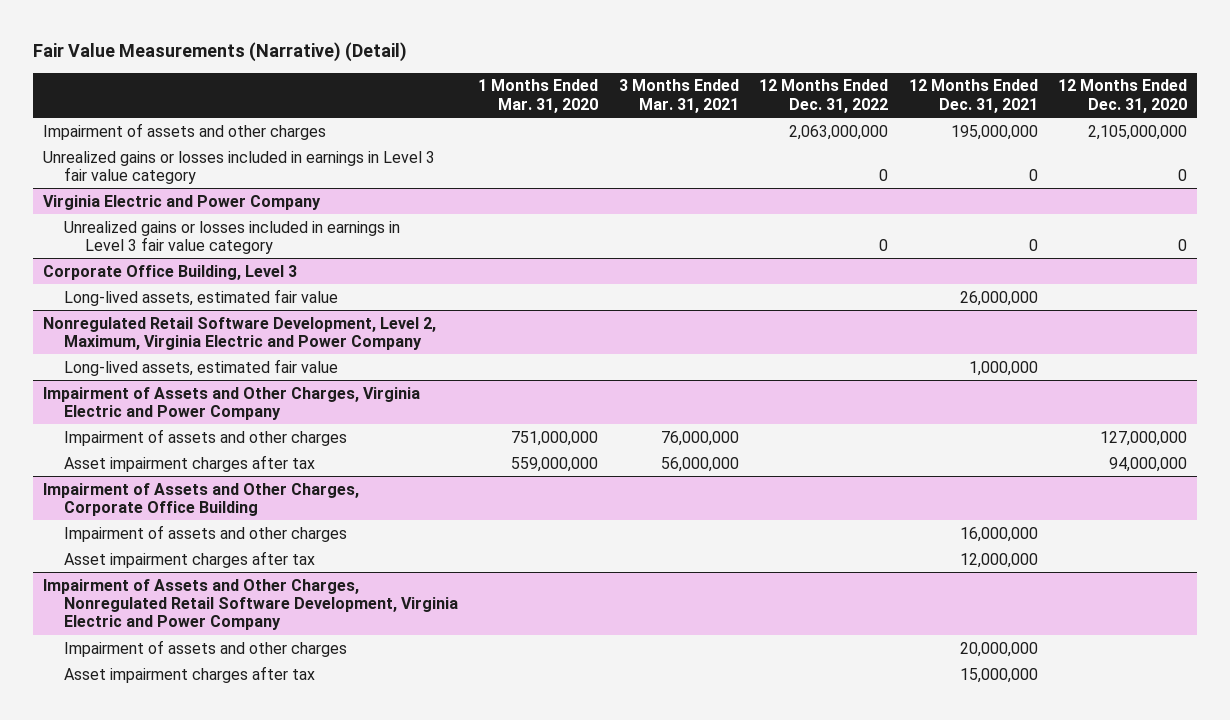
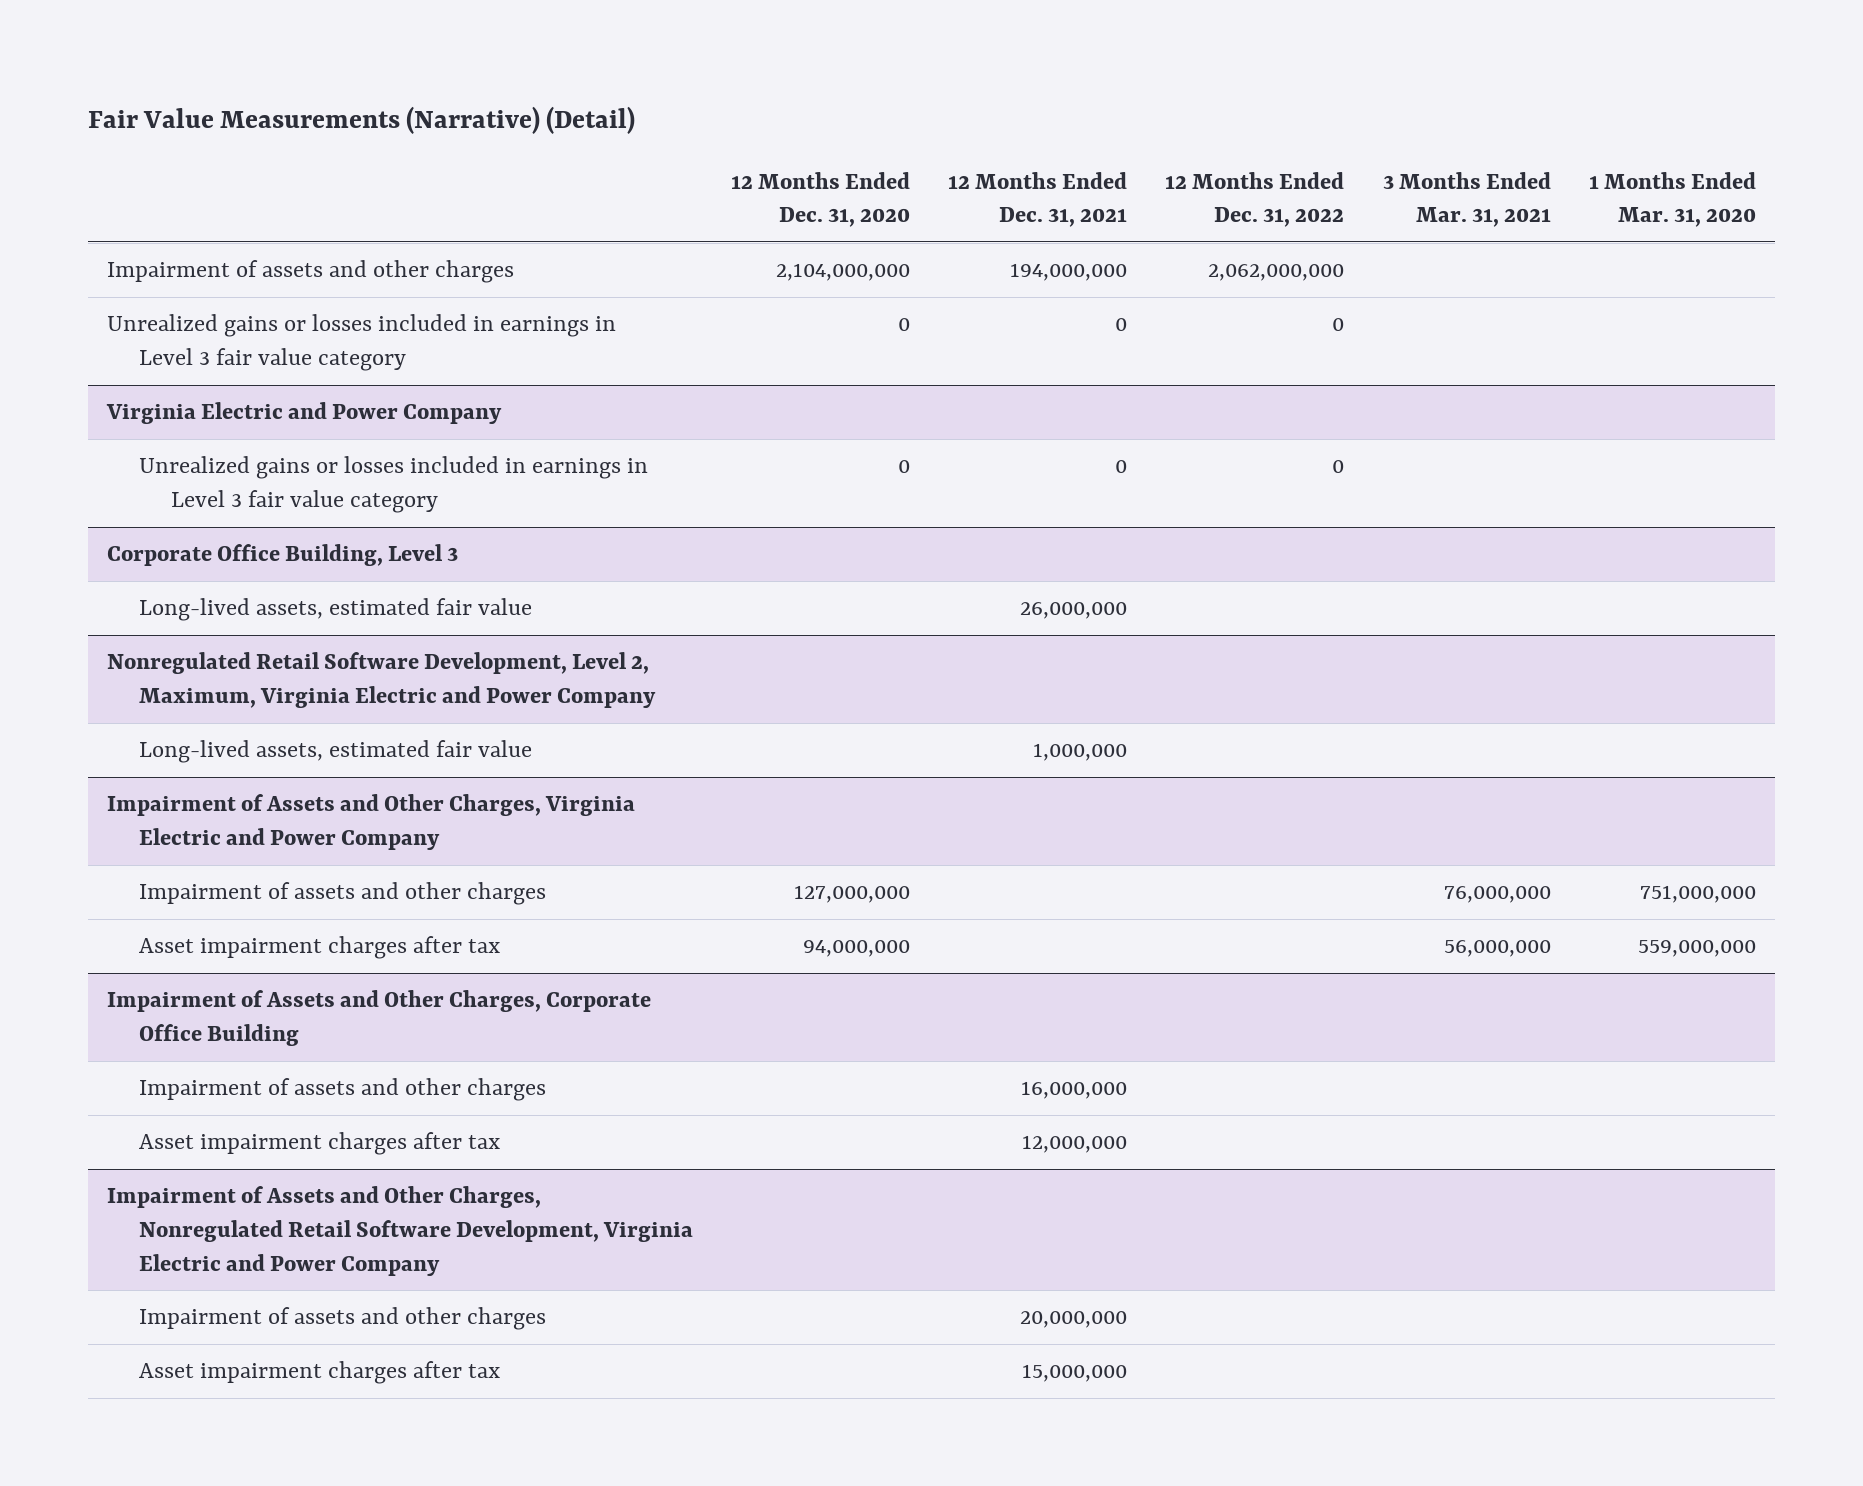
[789,124,889,140] 2,063,000,000 -> [1208,264,1345,282] 2,062,000,000
[950,124,1038,140] 195,000,000 -> [1010,263,1128,282] 194,000,000
[1088,124,1188,140] 2,105,000,000 -> [776,263,911,282] 2,104,000,000

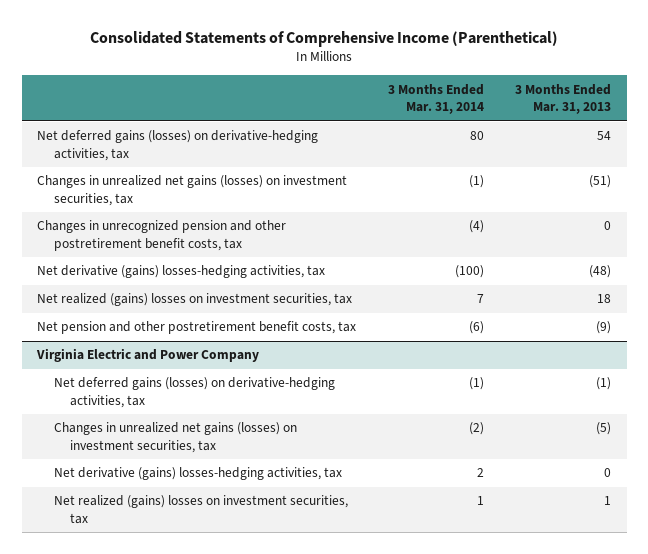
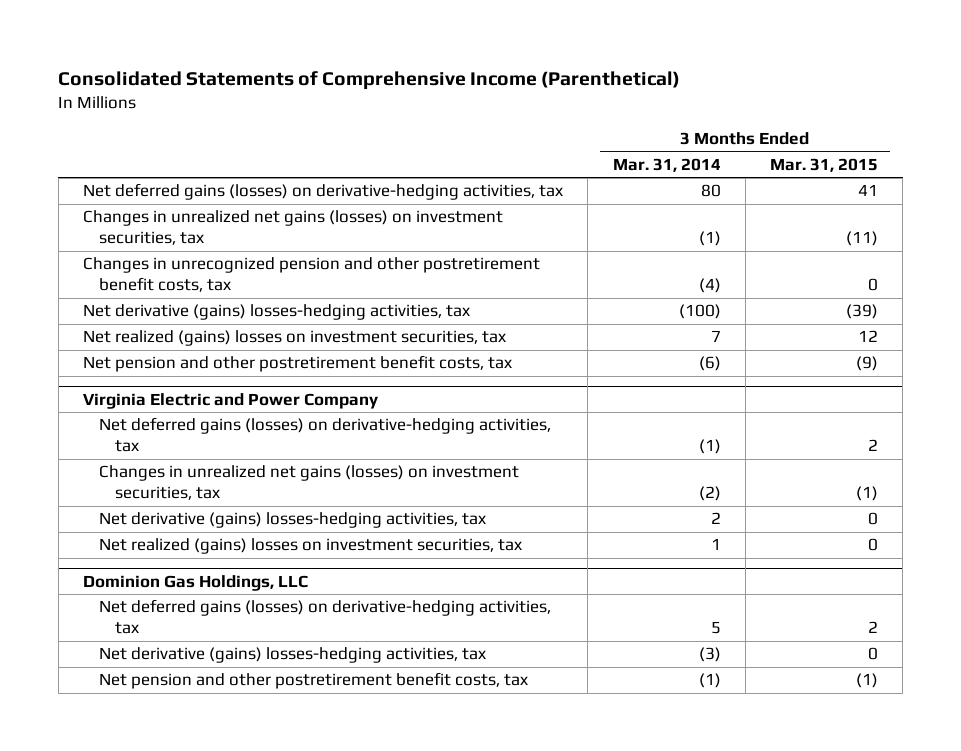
[515,83,612,115] 3 Months Ended Mar. 31, 2013 -> none
none -> [769,157,878,172] Mar. 31, 2015
none -> [83,574,309,591] Dominion Gas Holdings, LLC
none -> [99,599,552,635] Net deferred gains (losses) on derivative-hedging activities, tax
none -> [99,647,487,664] Net derivative (gains) losses-hedging activities, tax
none -> [99,672,529,690] Net pension and other postretirement benefit costs, tax

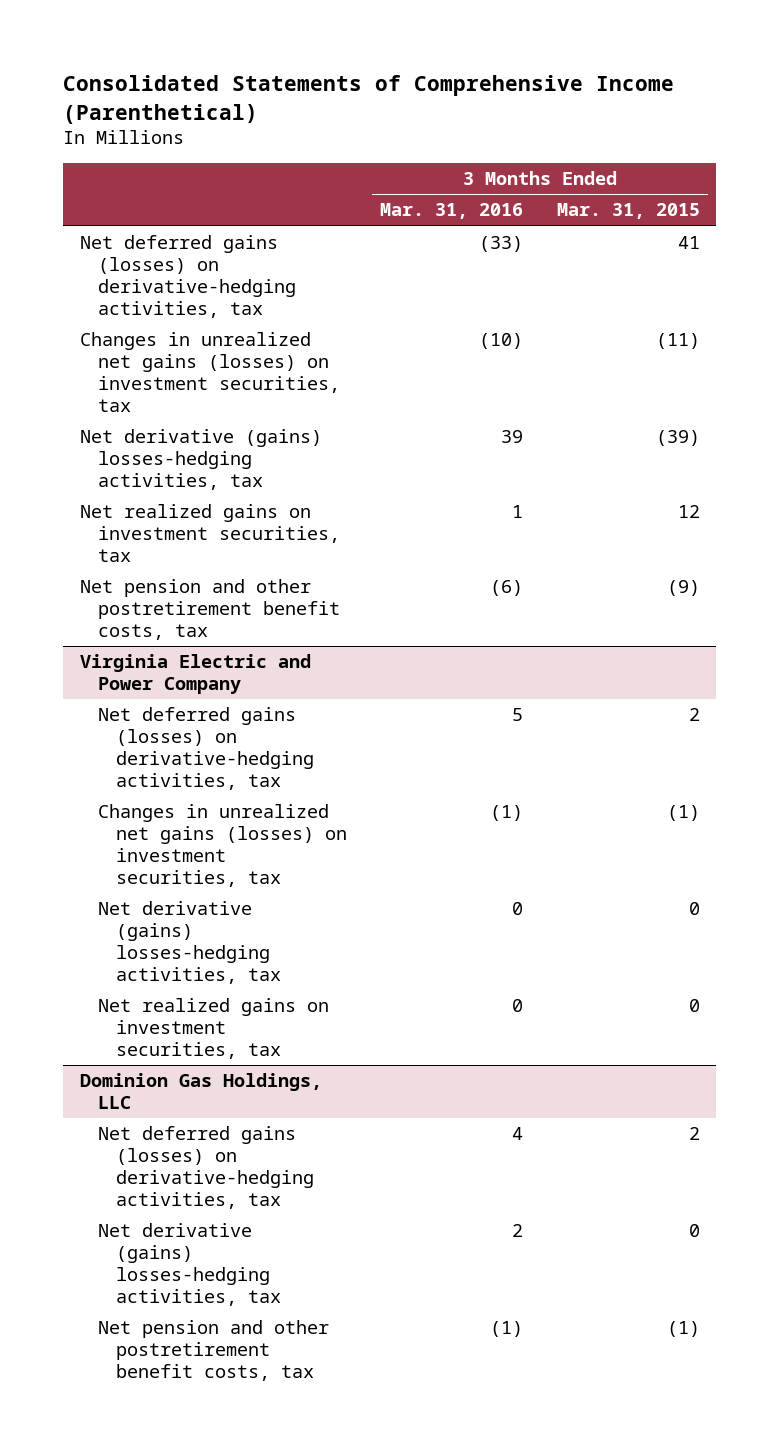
[612,157,721,172] Mar. 31, 2014 -> none
none -> [380,203,524,220] Mar. 31, 2016
[83,257,541,293] Changes in unrecognized pension and other postretirement benefit costs, tax -> none
[83,330,507,347] Net realized (gains) losses on investment securities, tax -> [79,504,340,563] Net realized gains on investment securities, tax
[99,538,523,555] Net realized (gains) losses on investment securities, tax -> [97,998,329,1060] Net realized gains on investment securities, tax

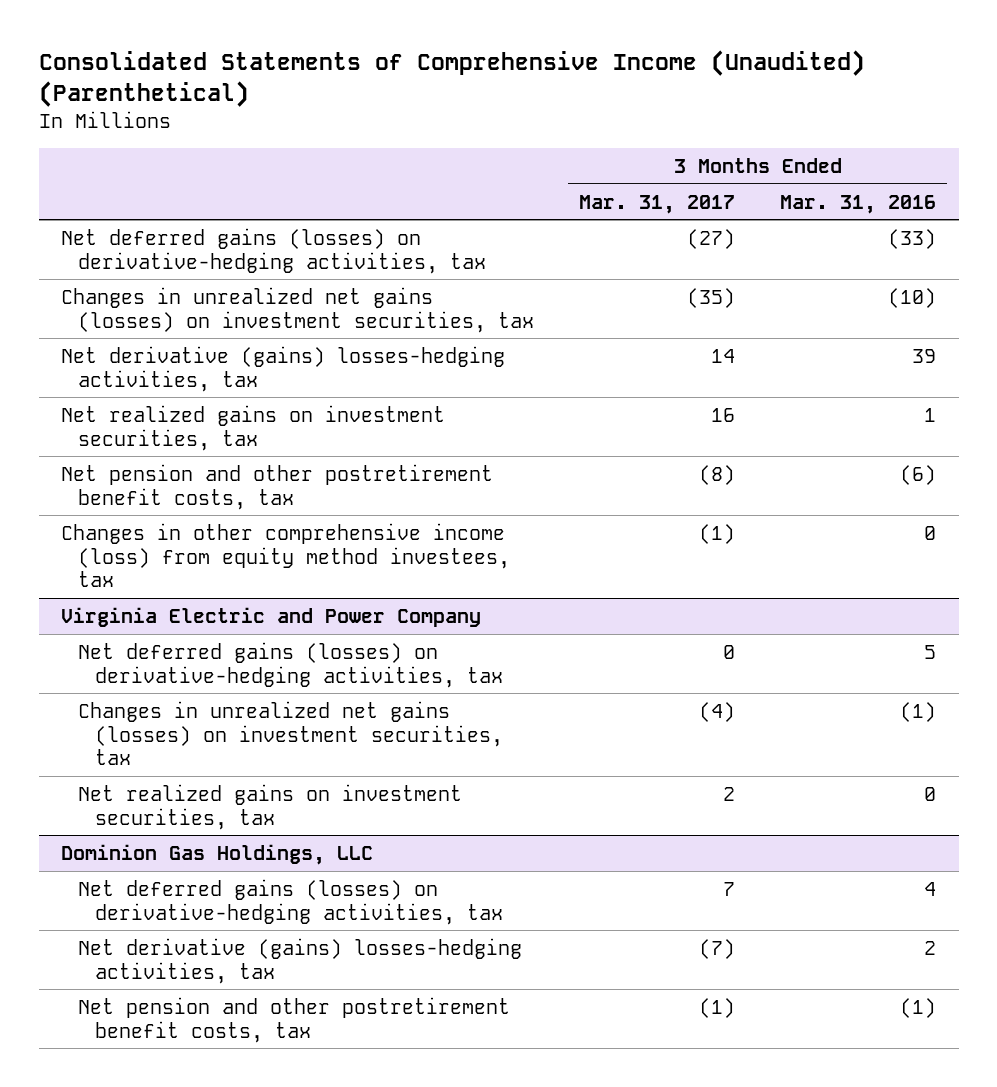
[62,75,674,124] Consolidated Statements of Comprehensive Income (Parenthetical) -> [38,49,865,108] Consolidated Statements of Comprehensive Income (Unaudited) (Parenthetical)
[556,203,700,220] Mar. 31, 2015 -> none
none -> [579,194,736,214] Mar. 31, 2017
none -> [61,522,511,588] Changes in other comprehensive income (loss) from equity method investees, tax
[97,901,282,984] Net derivative (gains) losses-hedging activities, tax -> none

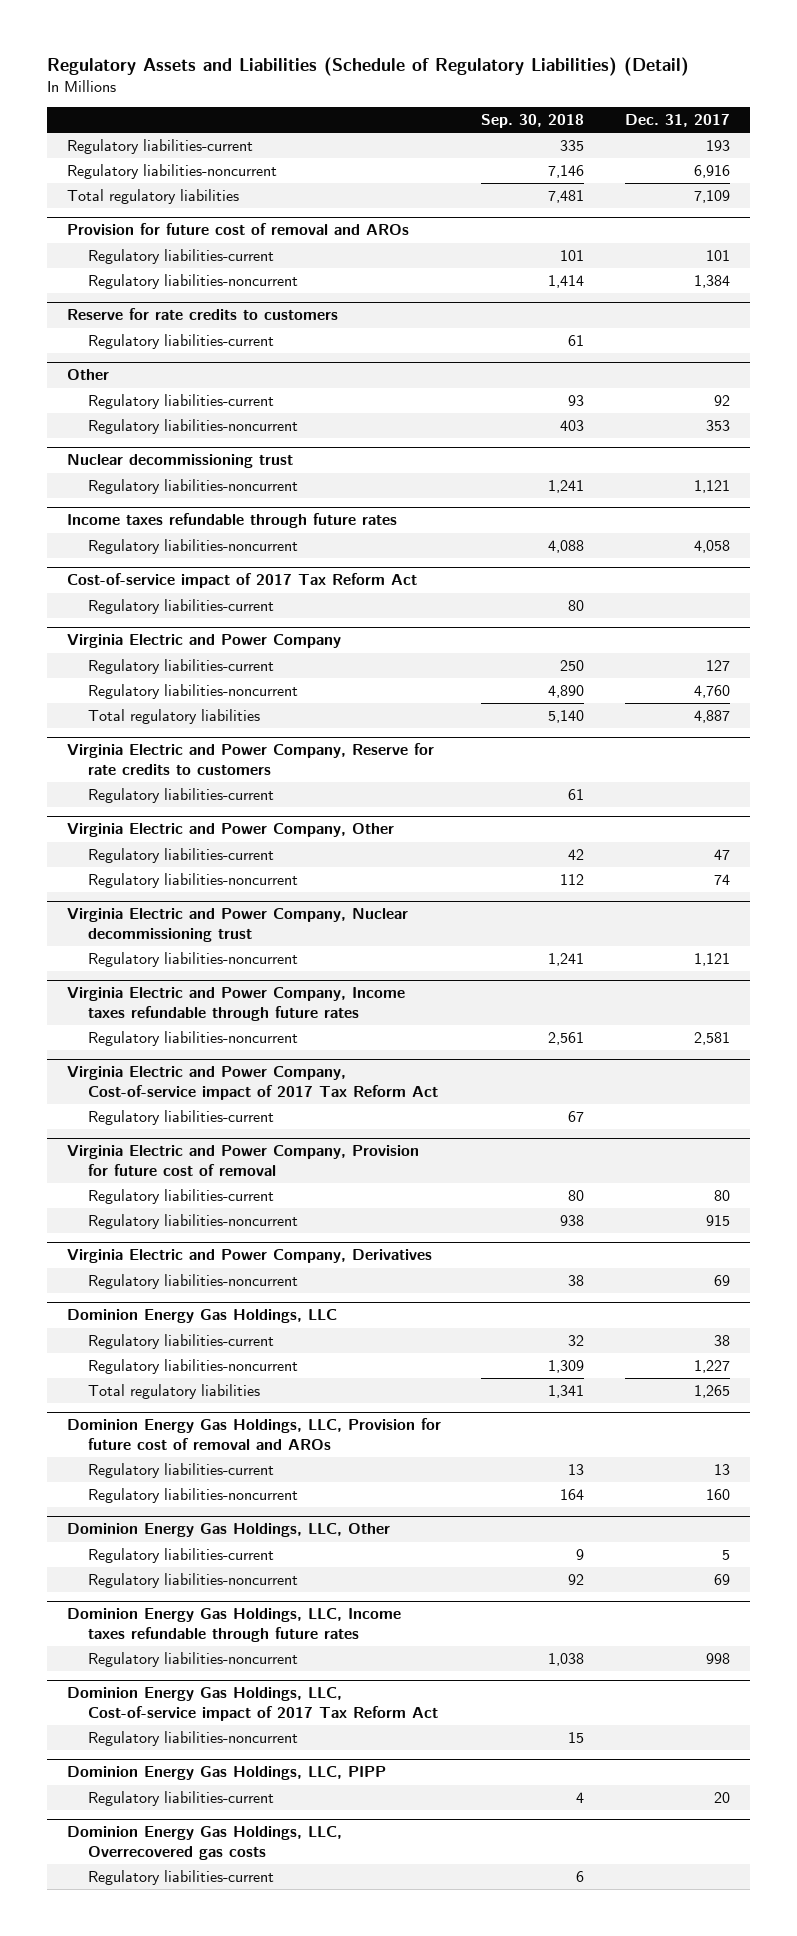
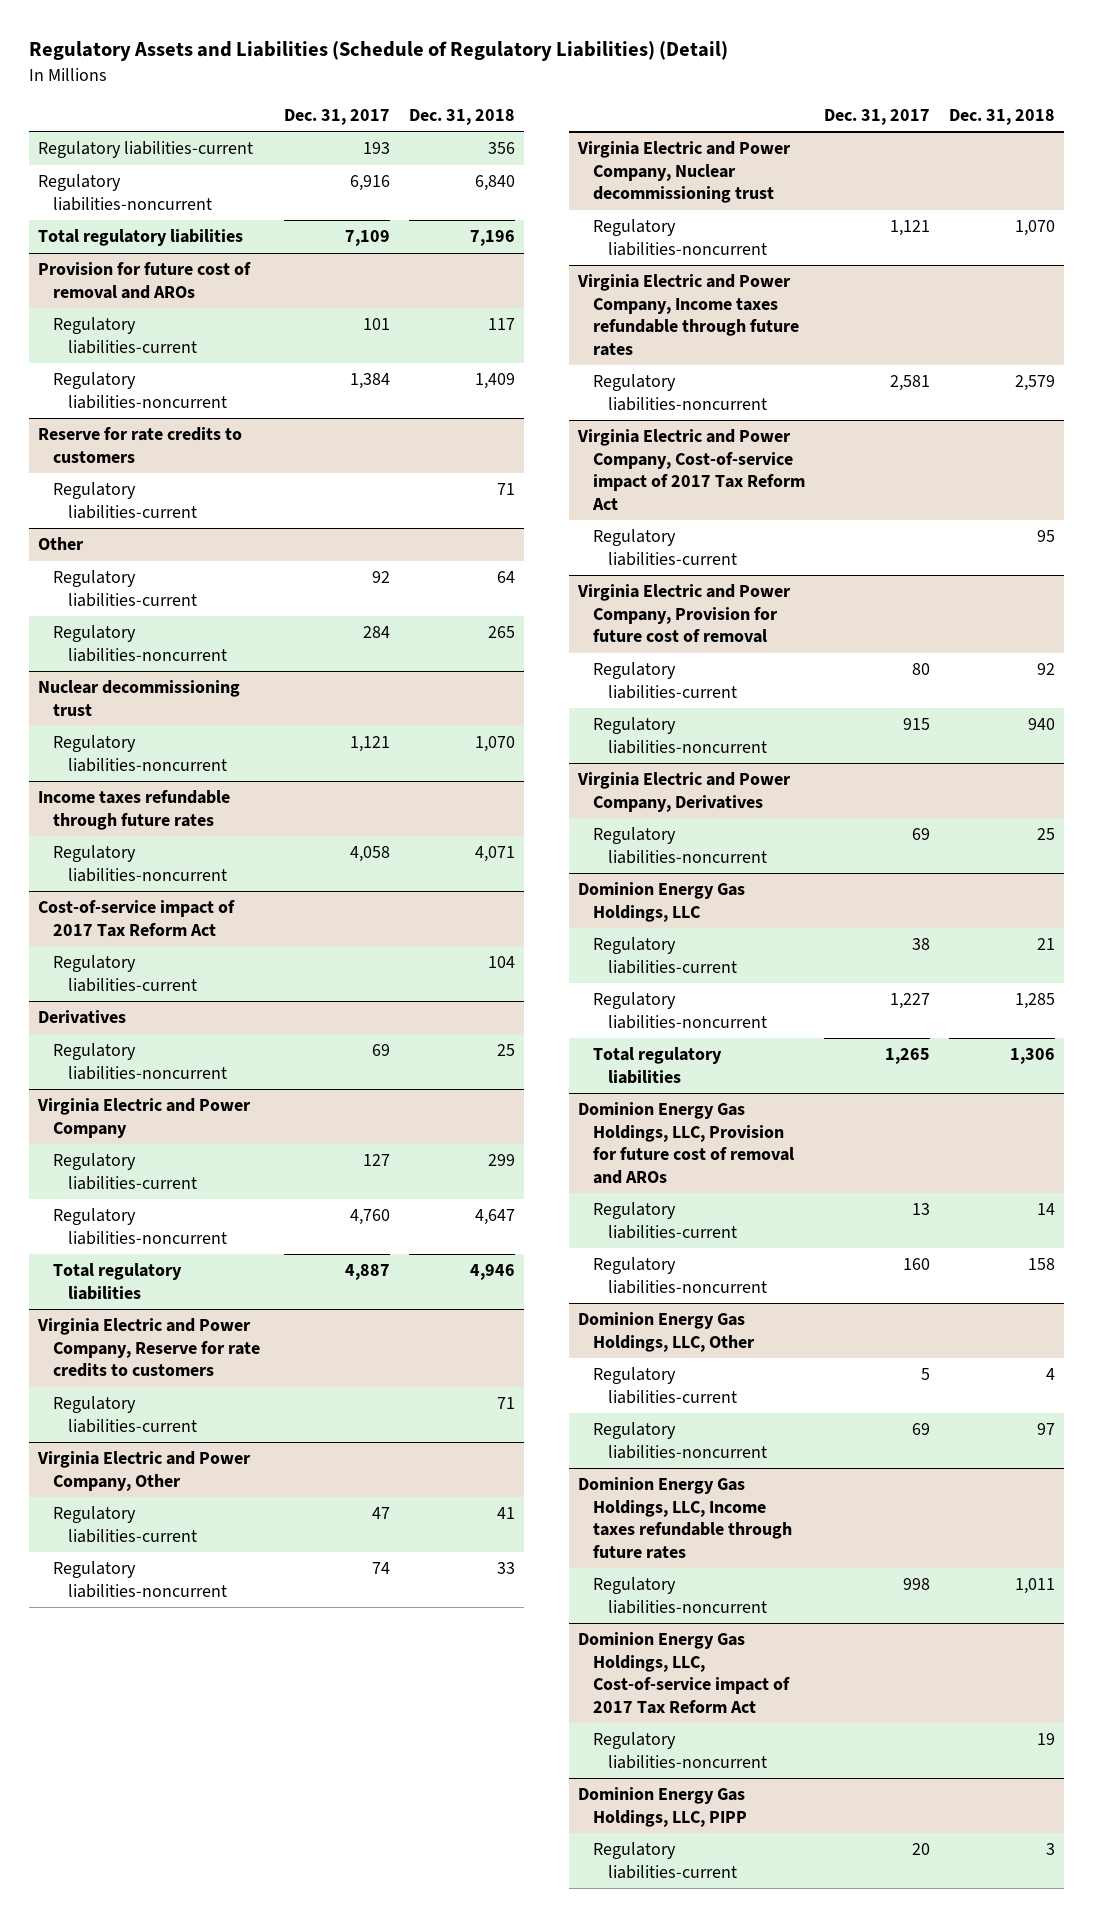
[481,114,585,129] Sep. 30, 2018 -> none
none -> [408,108,515,125] Dec. 31, 2018
[705,419,730,431] 353 -> [362,626,390,639] 284
none -> [38,1010,127,1025] Derivatives
none -> [53,1043,227,1080] Regulatory liabilities-noncurrent
[67,1826,343,1860] Dominion Energy Gas Holdings, LLC, Overrecovered gas costs -> none
[88,1869,275,1885] Regulatory liabilities-current -> none

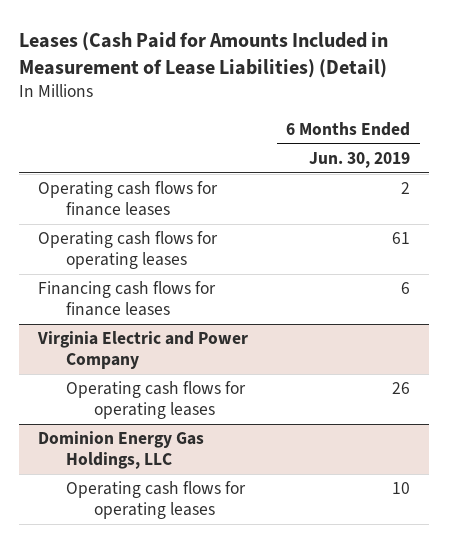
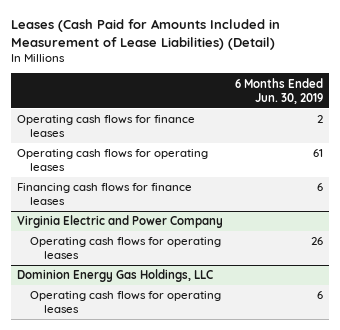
[392,482,411,495] 10 -> [316,291,323,300] 6

